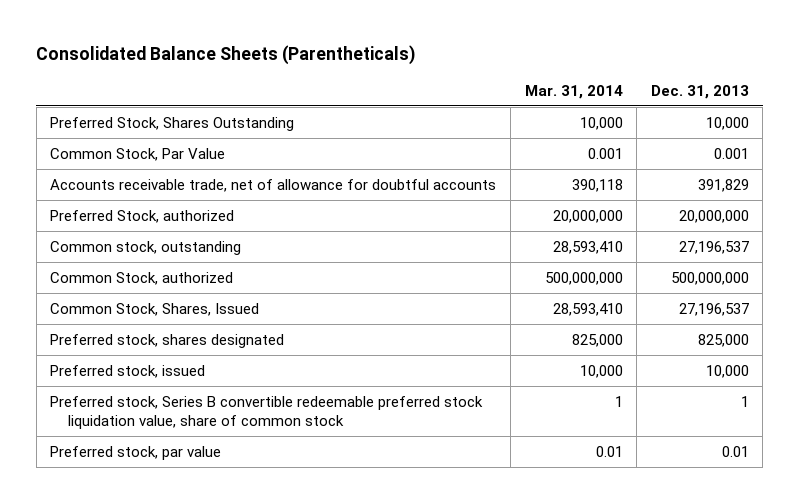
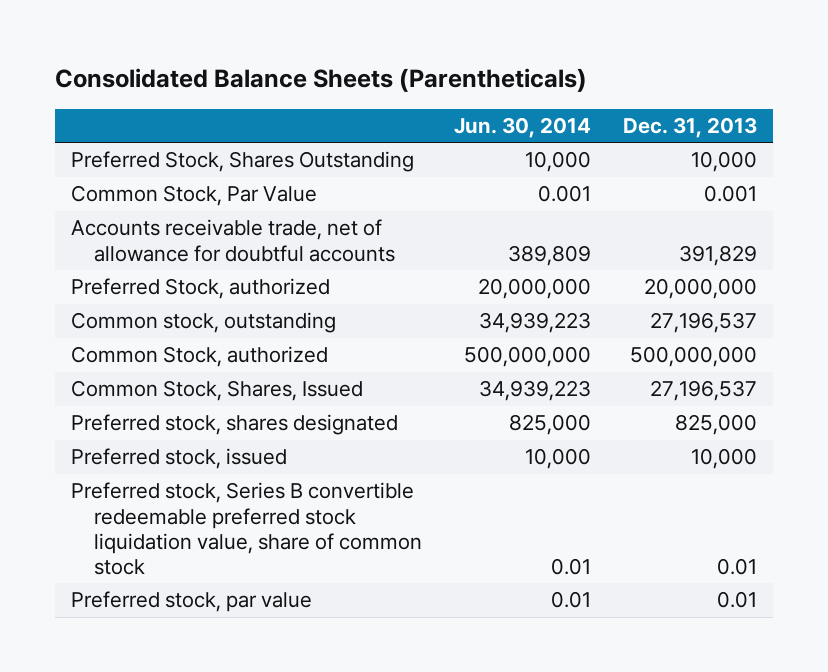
[524,84,623,99] Mar. 31, 2014 -> none
none -> [454,117,592,139] Jun. 30, 2014
[740,395,749,407] 1 -> [717,557,758,575] 0.01

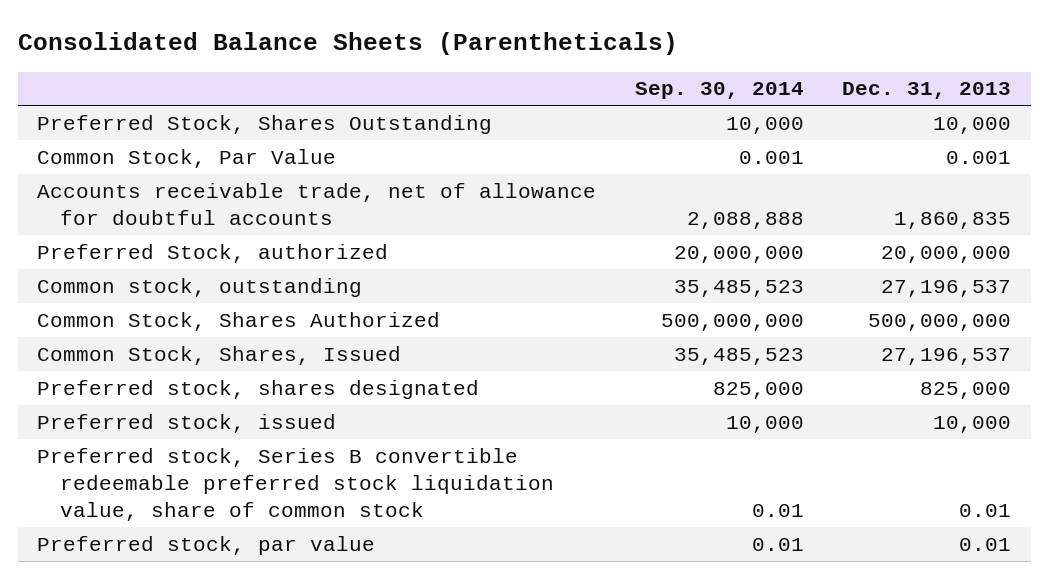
[454,117,592,139] Jun. 30, 2014 -> none
none -> [634,82,804,100] Sep. 30, 2014
[679,244,758,266] 391,829 -> [894,211,1012,229] 1,860,835
[70,346,328,368] Common Stock, authorized -> [37,311,441,331] Common Stock, Shares Authorized

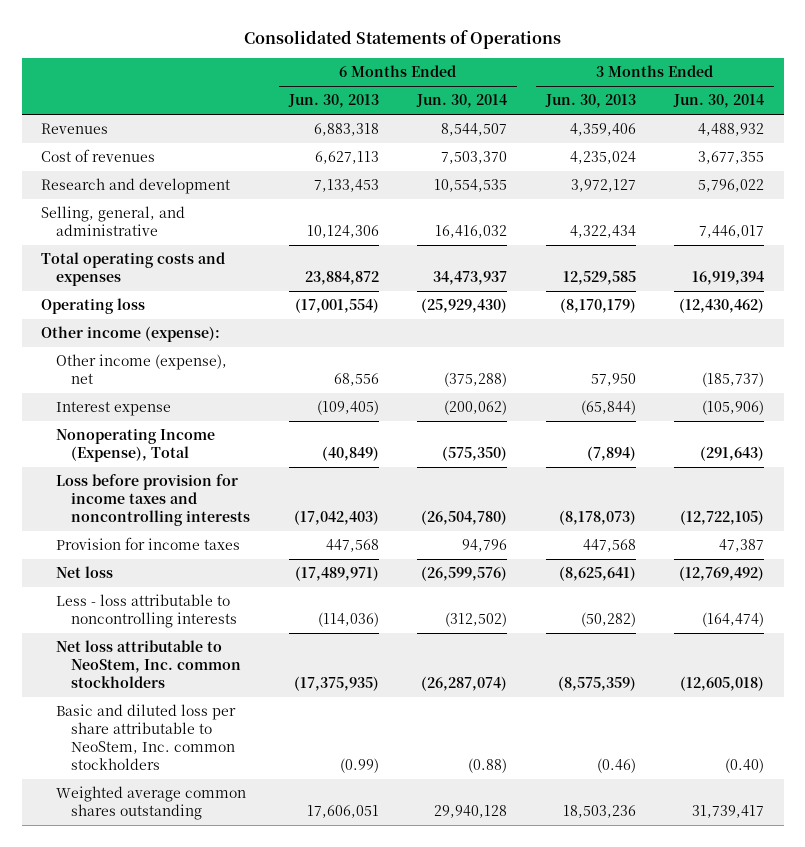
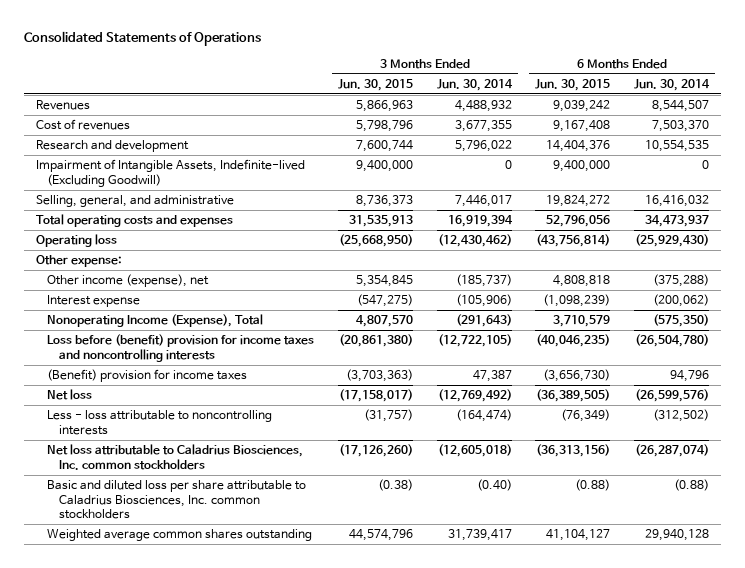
[287,94,379,109] Jun. 30, 2013 -> none
[544,94,636,109] Jun. 30, 2013 -> none
none -> [338,78,414,91] Jun. 30, 2015
none -> [535,78,611,91] Jun. 30, 2015
none -> [35,159,305,187] Impairment of Intangible Assets, Indefinite-lived (Excluding Goodwill)
[41,326,221,343] Other income (expense): -> [35,255,122,268] Other expense:
[56,474,251,526] Loss before provision for income taxes and noncontrolling interests -> [47,334,315,362] Loss before (benefit) provision for income taxes and noncontrolling interests
[56,537,241,551] Provision for income taxes -> [47,369,248,383] (Benefit) provision for income taxes
[56,640,242,688] Net loss attributable to NeoStem, Inc. common stockholders -> [47,444,304,470] Net loss attributable to Caladrius Biosciences, Inc. common stockholders
[56,704,237,770] Basic and diluted loss per share attributable to NeoStem, Inc. common stockholders -> [47,480,307,520] Basic and diluted loss per share attributable to Caladrius Biosciences, Inc. common stockholders

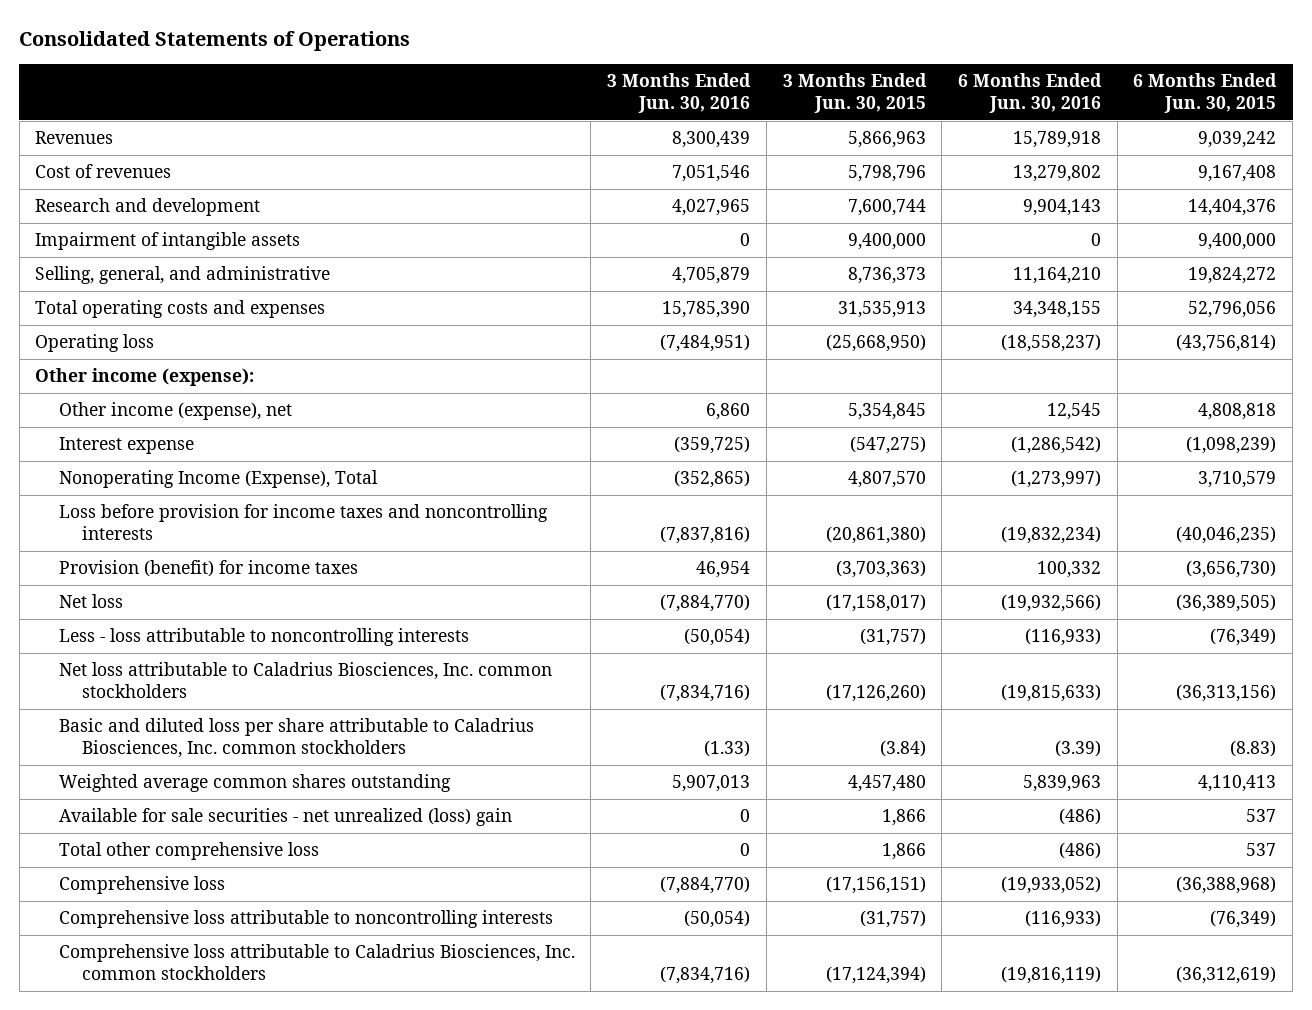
[436,78,513,91] Jun. 30, 2014 -> none
[634,78,711,91] Jun. 30, 2014 -> none
none -> [607,73,752,114] 3 Months Ended Jun. 30, 2016
none -> [957,73,1102,114] 6 Months Ended Jun. 30, 2016
[35,159,305,187] Impairment of Intangible Assets, Indefinite-lived (Excluding Goodwill) -> [35,232,301,251] Impairment of intangible assets
[35,255,122,268] Other expense: -> [35,368,255,387] Other income (expense):
[47,334,315,362] Loss before (benefit) provision for income taxes and noncontrolling interests -> [58,504,548,541] Loss before provision for income taxes and noncontrolling interests
[47,369,248,383] (Benefit) provision for income taxes -> [58,560,358,578] Provision (benefit) for income taxes
[378,479,414,492] (0.38) -> [879,740,926,758] (3.84)
[575,479,611,492] (0.88) -> [1230,740,1277,758] (8.83)
[349,529,414,542] 44,574,796 -> [847,775,926,793] 4,457,480
[546,529,611,542] 41,104,127 -> [1198,775,1277,793] 4,110,413
none -> [58,808,512,827] Available for sale securities - net unrealized (loss) gain
none -> [58,842,319,861] Total other comprehensive loss
none -> [58,876,225,895] Comprehensive loss
none -> [58,910,553,929] Comprehensive loss attributable to noncontrolling interests
none -> [58,944,575,981] Comprehensive loss attributable to Caladrius Biosciences, Inc. common stockholders

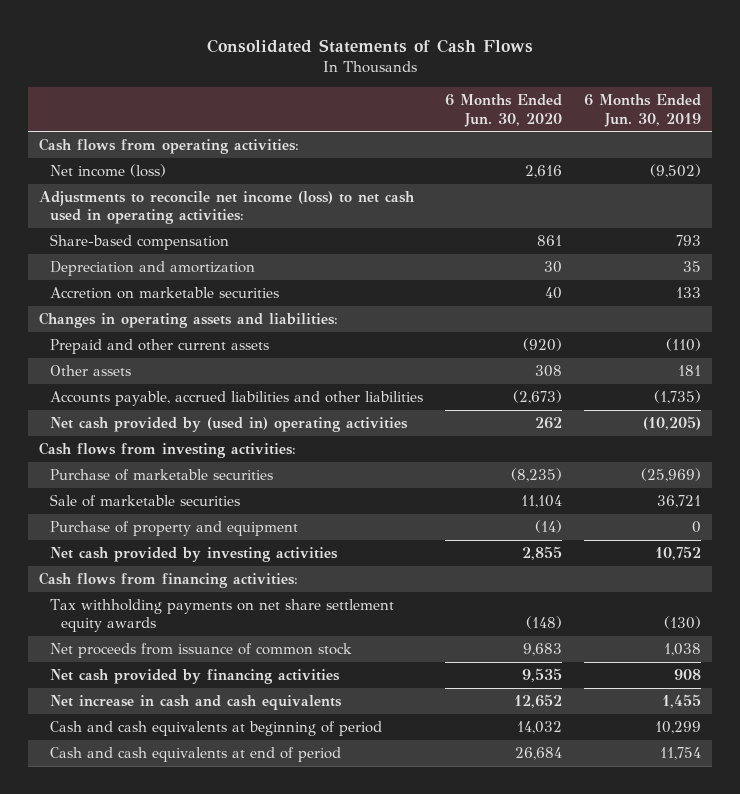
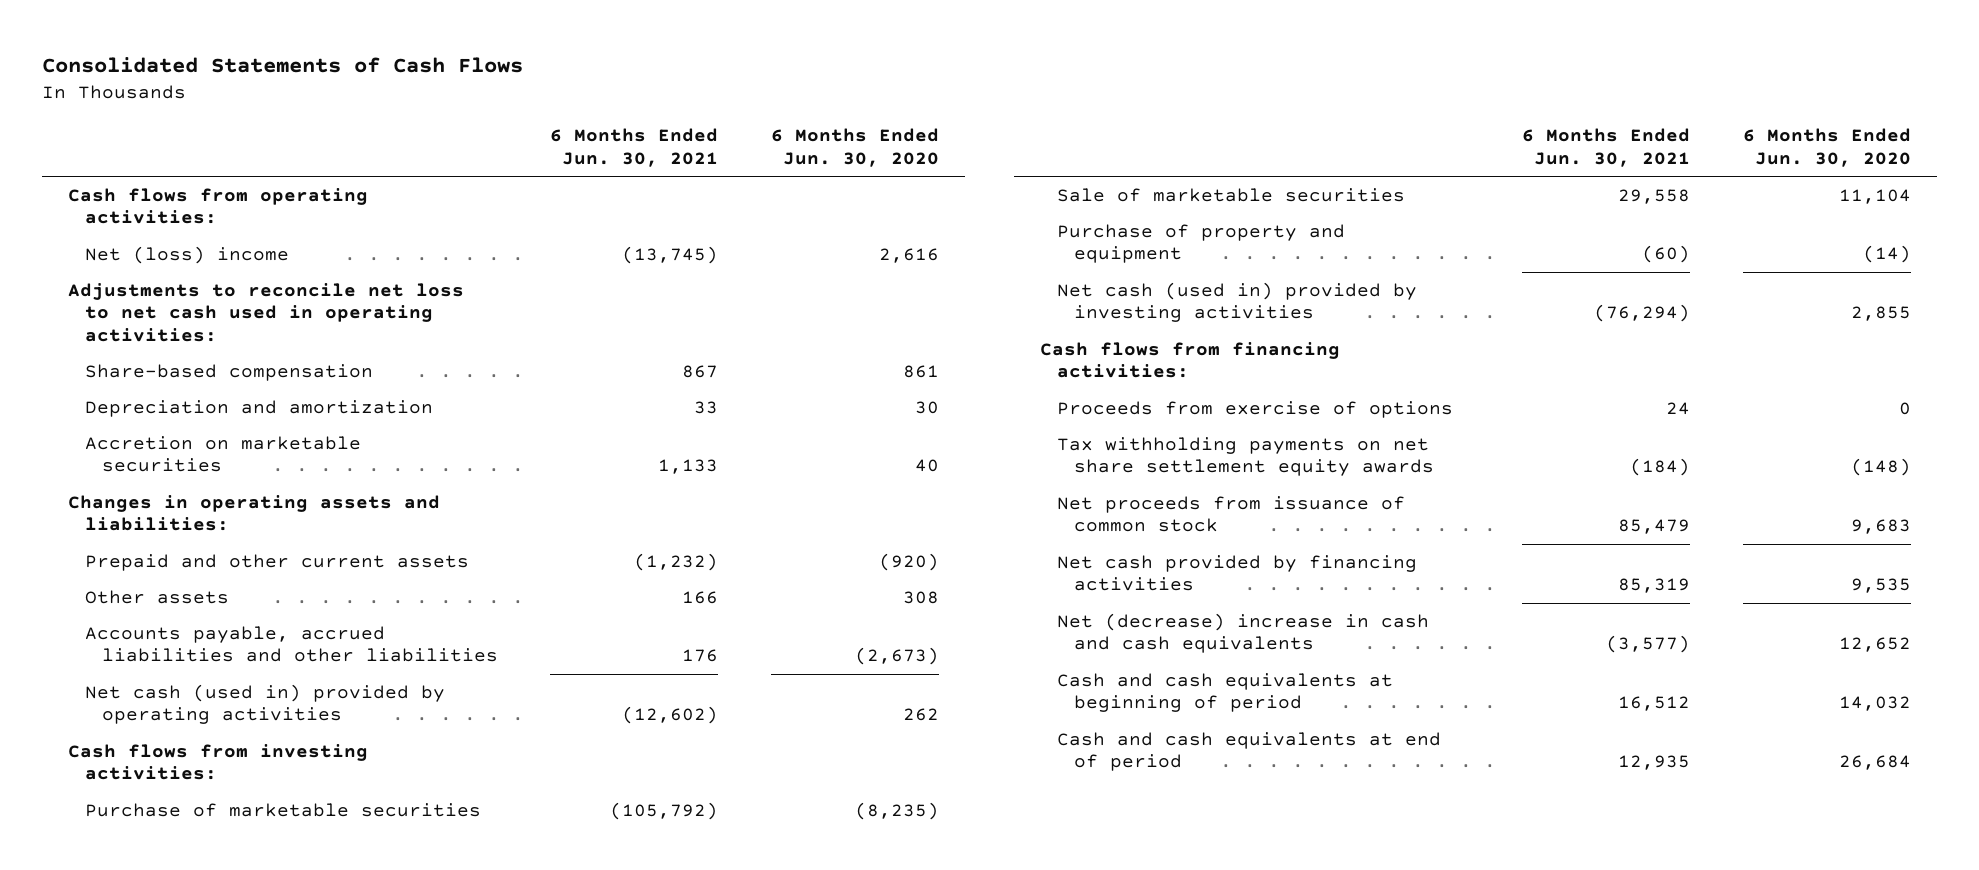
[583,94,701,127] 6 Months Ended Jun. 30, 2019 -> none
none -> [550,128,719,167] 6 Months Ended Jun. 30, 2021
[50,164,167,178] Net income (loss) -> [84,245,289,264] Net (loss) income
[39,191,416,225] Adjustments to reconcile net income (loss) to net cash used in operating activities: -> [67,282,464,343] Adjustments to reconcile net loss to net cash used in operating activities:
[50,417,409,433] Net cash provided by (used in) operating activities -> [84,683,445,725] Net cash (used in) provided by operating activities
[50,547,339,563] Net cash provided by investing activities -> [1056,281,1417,323] Net cash (used in) provided by investing activities
none -> [1056,400,1453,418] Proceeds from exercise of options
[50,695,343,711] Net increase in cash and cash equivalents -> [1056,612,1429,654] Net (decrease) increase in cash and cash equivalents

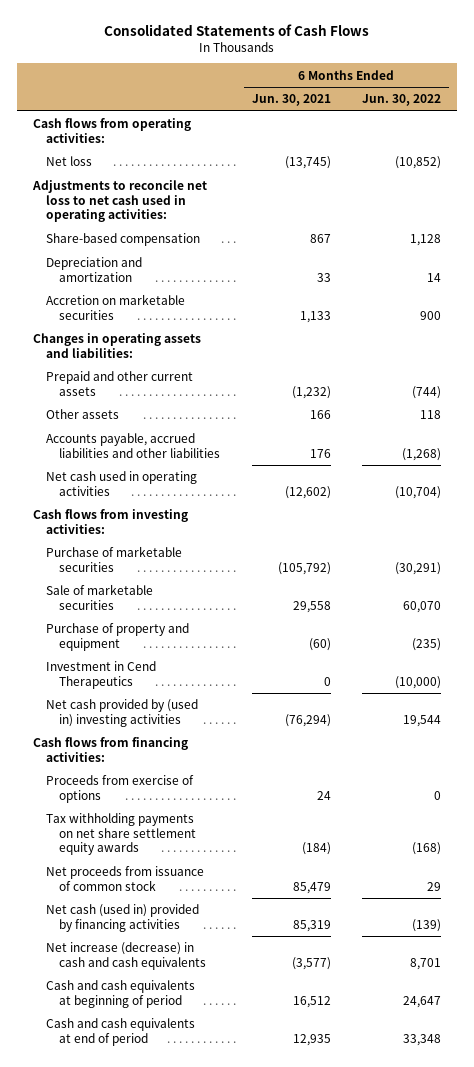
[770,128,939,167] 6 Months Ended Jun. 30, 2020 -> none
none -> [361,94,441,107] Jun. 30, 2022
[84,245,289,264] Net (loss) income -> [46,156,93,167] Net loss
[84,683,445,725] Net cash (used in) provided by operating activities -> [46,471,198,496] Net cash used in operating activities
none -> [46,661,157,689] Investment in Cend Therapeutics
[1056,281,1417,323] Net cash (used in) provided by investing activities -> [46,699,199,727] Net cash provided by (used in) investing activities
[1056,554,1417,592] Net cash provided by financing activities -> [46,904,200,932] Net cash (used in) provided by financing activities
[1056,612,1429,654] Net (decrease) increase in cash and cash equivalents -> [46,942,207,970] Net increase (decrease) in cash and cash equivalents

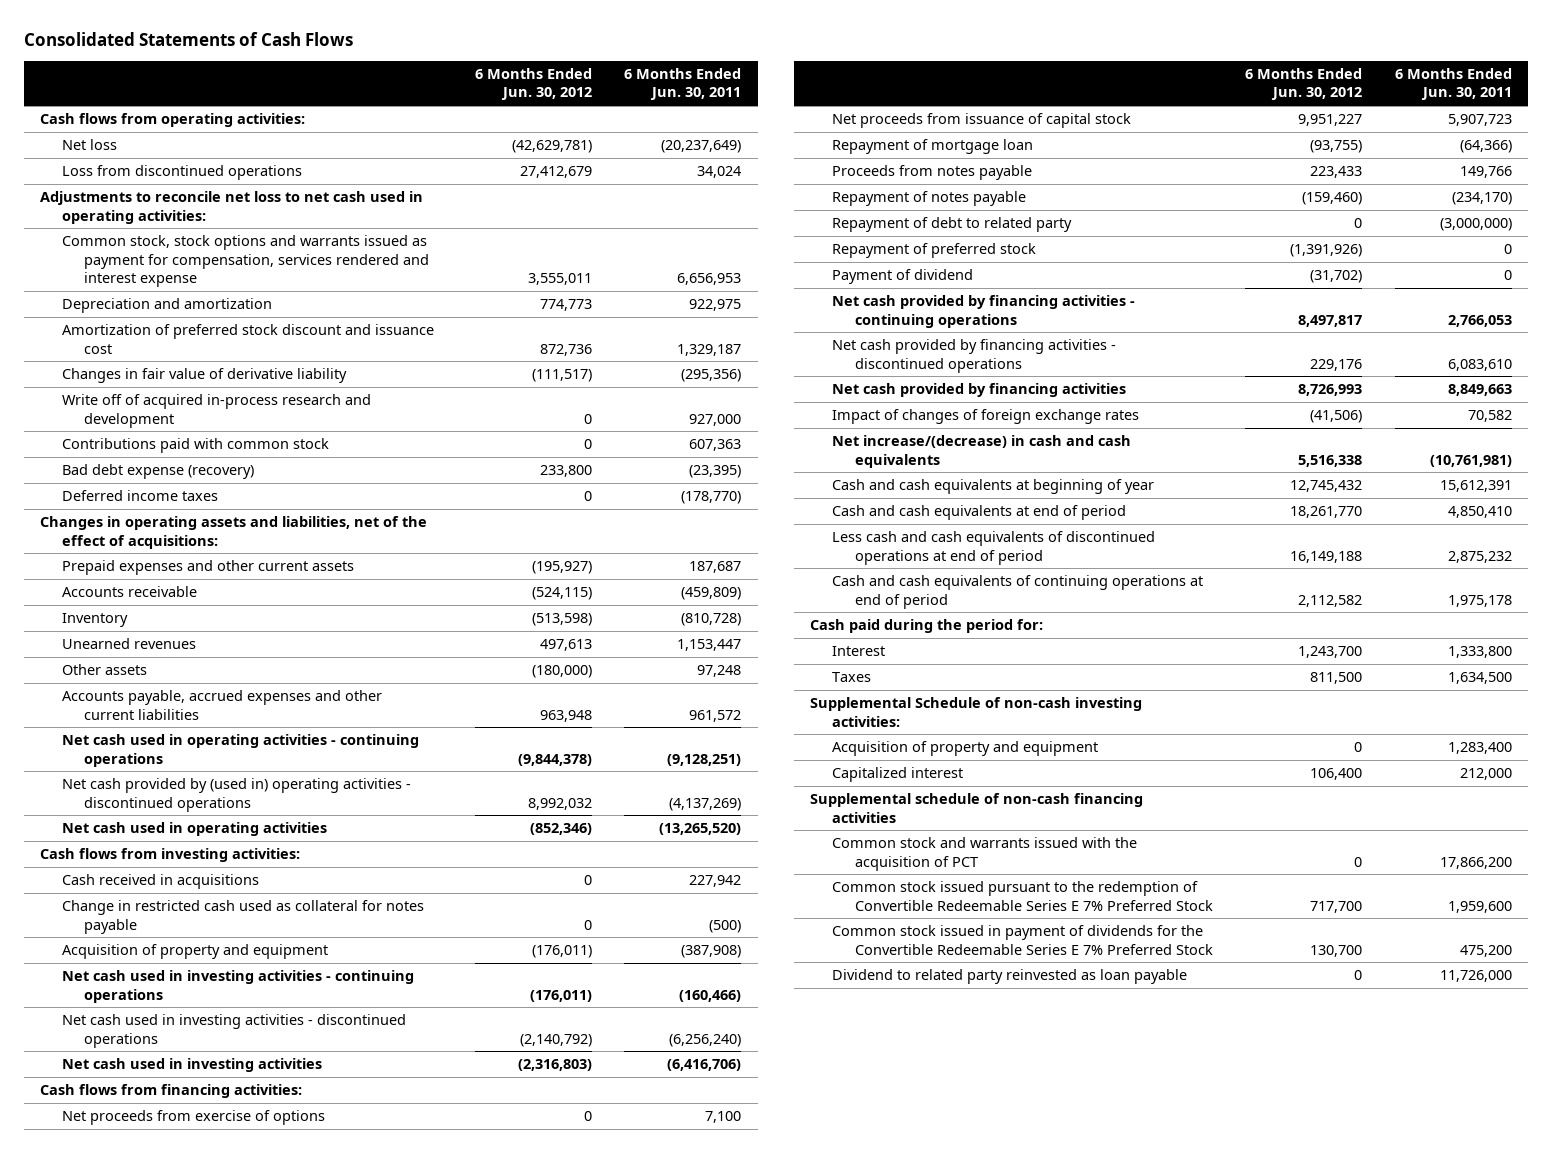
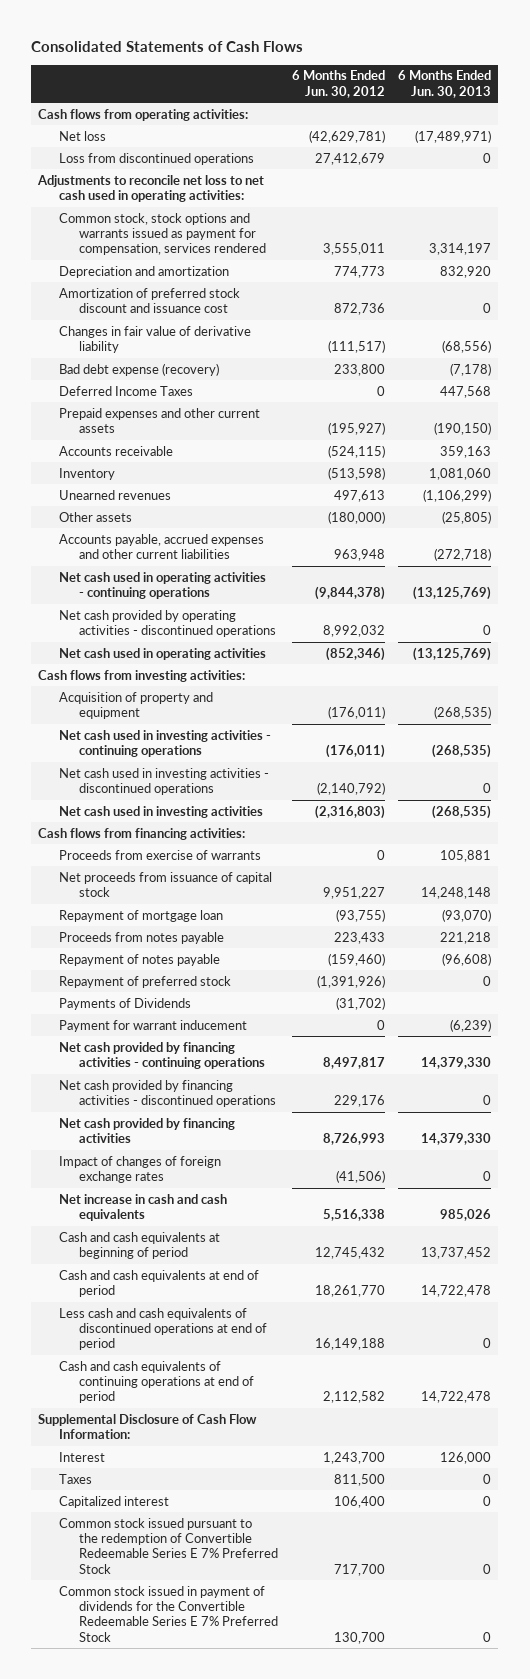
[624,67,742,101] 6 Months Ended Jun. 30, 2011 -> none
none -> [398,70,492,98] 6 Months Ended Jun. 30, 2013
[62,235,430,288] Common stock, stock options and warrants issued as payment for compensation, services rendered and interest expense -> [58,212,267,256] Common stock, stock options and warrants issued as payment for compensation, services rendered
[62,394,372,428] Write off of acquired in-process research and development -> none
[62,438,330,454] Contributions paid with common stock -> none
[39,516,427,549] Changes in operating assets and liabilities, net of the effect of acquisitions: -> none
[62,490,219,502] Deferred income taxes -> [58,385,193,396] Deferred Income Taxes
[62,778,412,812] Net cash provided by (used in) operating activities - discontinued operations -> [58,609,277,638] Net cash provided by operating activities - discontinued operations
[62,874,260,890] Cash received in acquisitions -> none
[62,900,425,934] Change in restricted cash used as collateral for notes payable -> none
[62,1110,326,1126] Net proceeds from exercise of options -> [58,849,261,860] Proceeds from exercise of warrants
[832,217,1073,233] Repayment of debt to related party -> none
[832,269,974,285] Payment of dividend -> [58,997,191,1010] Payments of Dividends
none -> [58,1019,247,1032] Payment for warrant inducement
[832,435,1132,468] Net increase/(decrease) in cash and cash equivalents -> [58,1193,227,1222] Net increase in cash and cash equivalents
[832,479,1155,495] Cash and cash equivalents at beginning of year -> [58,1231,220,1260] Cash and cash equivalents at beginning of period
[810,619,1044,634] Cash paid during the period for: -> none
none -> [38,1413,258,1440] Supplemental Disclosure of Cash Flow Information:
[810,697,1143,727] Supplemental Schedule of non-cash investing activities: -> none
[832,741,1099,757] Acquisition of property and equipment -> none
[810,793,1144,823] Supplemental schedule of non-cash financing activities -> none
[832,837,1138,871] Common stock and warrants issued with the acquisition of PCT -> none
[832,969,1188,985] Dividend to related party reinvested as loan payable -> none

